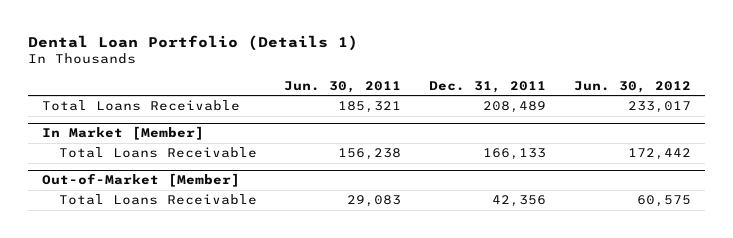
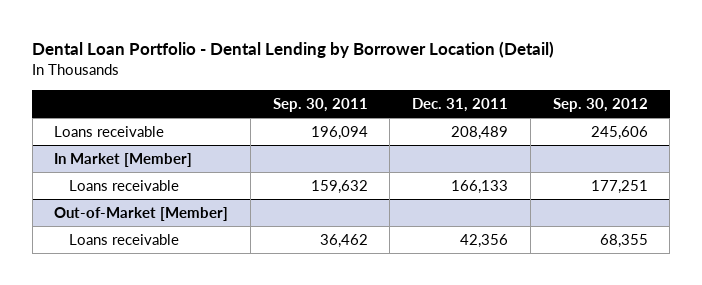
[27,34,358,51] Dental Loan Portfolio (Details 1) -> [32,41,555,59] Dental Loan Portfolio - Dental Lending by Borrower Location (Detail)
[284,80,402,93] Jun. 30, 2011 -> none
[573,80,691,93] Jun. 30, 2012 -> none
none -> [272,98,368,113] Sep. 30, 2011
none -> [552,98,648,113] Sep. 30, 2012
[41,100,240,112] Total Loans Receivable -> [54,125,165,137] Loans receivable
[58,147,257,159] Total Loans Receivable -> [68,179,179,191] Loans receivable
[58,194,257,206] Total Loans Receivable -> [68,233,179,245] Loans receivable

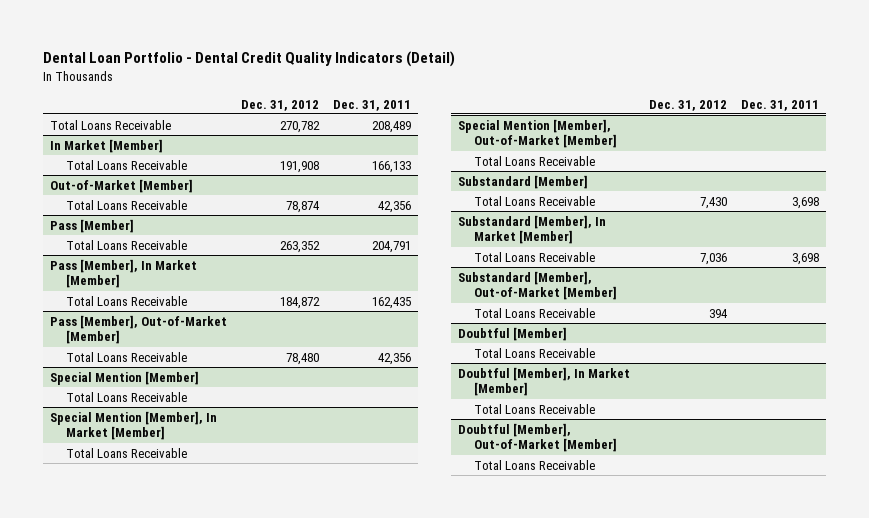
[32,41,555,59] Dental Loan Portfolio - Dental Lending by Borrower Location (Detail) -> [42,51,455,68] Dental Loan Portfolio - Dental Credit Quality Indicators (Detail)
[272,98,368,113] Sep. 30, 2011 -> none
[552,98,648,113] Sep. 30, 2012 -> none
none -> [240,99,319,111] Dec. 31, 2012
[54,125,165,137] Loans receivable -> [49,119,171,130] Total Loans Receivable
[68,179,179,191] Loans receivable -> [66,159,188,170] Total Loans Receivable
[68,233,179,245] Loans receivable -> [66,199,188,210] Total Loans Receivable
none -> [49,218,134,233] Pass [Member]
none -> [66,239,188,250] Total Loans Receivable
none -> [49,258,197,289] Pass [Member], In Market [Member]
none -> [66,295,188,306] Total Loans Receivable
none -> [49,314,227,345] Pass [Member], Out-of-Market [Member]
none -> [66,351,188,362] Total Loans Receivable
none -> [49,370,199,385] Special Mention [Member]
none -> [66,391,188,402] Total Loans Receivable
none -> [49,410,217,441] Special Mention [Member], In Market [Member]
none -> [66,447,188,458] Total Loans Receivable
none -> [457,118,617,149] Special Mention [Member], Out-of-Market [Member]
none -> [473,155,595,166] Total Loans Receivable
none -> [457,174,588,189] Substandard [Member]
none -> [473,195,595,206] Total Loans Receivable
none -> [457,214,606,245] Substandard [Member], In Market [Member]
none -> [473,251,595,262] Total Loans Receivable
none -> [457,270,617,301] Substandard [Member], Out-of-Market [Member]
none -> [473,307,595,318] Total Loans Receivable
none -> [457,326,567,341] Doubtful [Member]
none -> [473,347,595,358] Total Loans Receivable
none -> [457,366,630,397] Doubtful [Member], In Market [Member]
none -> [473,403,595,414] Total Loans Receivable
none -> [457,422,617,453] Doubtful [Member], Out-of-Market [Member]
none -> [473,459,595,470] Total Loans Receivable

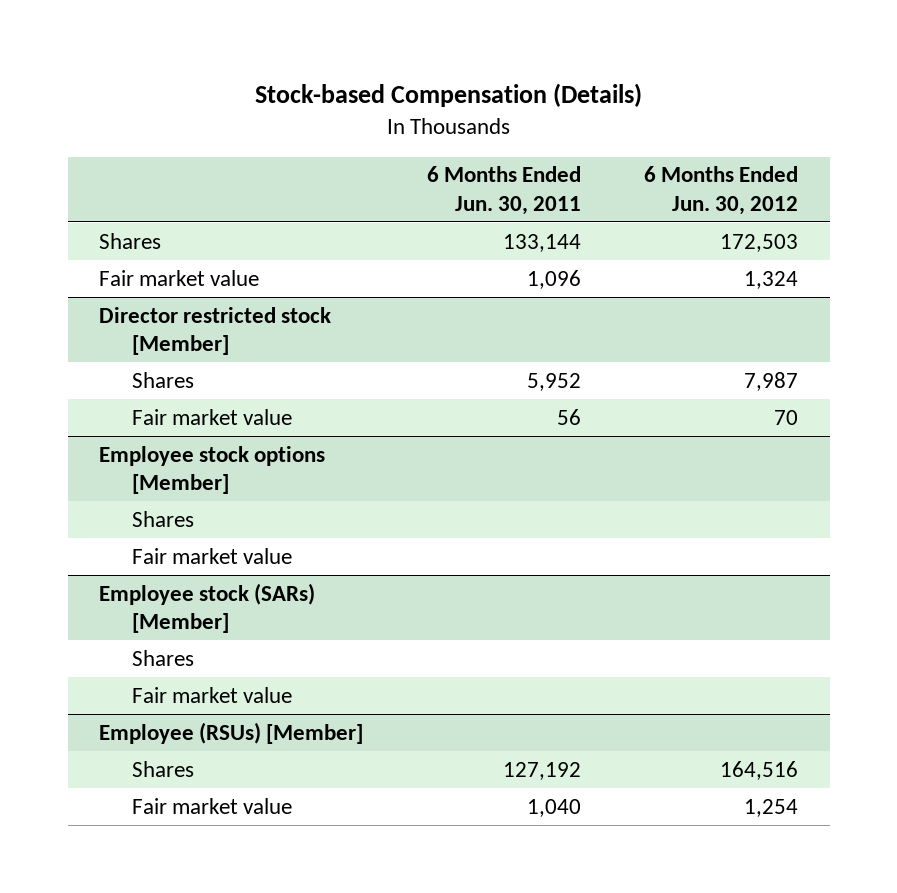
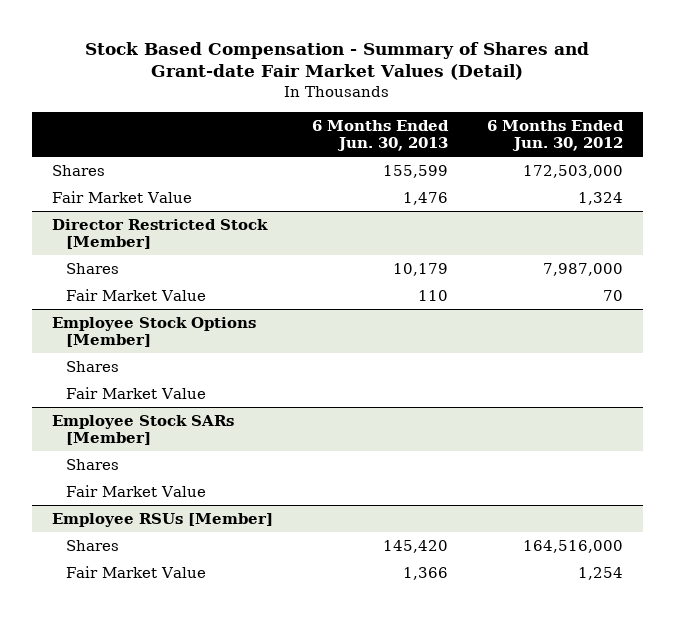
[254,82,642,107] Stock-based Compensation (Details) -> [85,41,590,81] Stock Based Compensation - Summary of Shares and Grant-date Fair Market Values (Detail)
[426,166,581,215] 6 Months Ended Jun. 30, 2011 -> none
none -> [311,119,449,151] 6 Months Ended Jun. 30, 2013
[719,233,798,252] 172,503 -> [523,164,624,178] 172,503,000
[99,269,260,286] Fair market value -> [51,190,192,203] Fair Market Value
[99,306,332,356] Director restricted stock [Member] -> [51,218,268,250] Director Restricted Stock [Member]
[743,371,798,391] 7,987 -> [543,262,624,276] 7,987,000
[131,408,292,425] Fair market value -> [65,288,206,301] Fair Market Value
[99,445,326,495] Employee stock options [Member] -> [51,316,256,348] Employee Stock Options [Member]
[131,547,292,564] Fair market value -> [65,386,206,399] Fair Market Value
[99,582,316,634] Employee stock (SARs) [Member] -> [51,414,234,446] Employee Stock SARs [Member]
[131,686,292,703] Fair market value -> [65,484,206,497] Fair Market Value
[99,721,364,744] Employee (RSUs) [Member] -> [51,512,273,527] Employee RSUs [Member]
[719,760,798,780] 164,516 -> [523,539,624,553] 164,516,000
[131,797,292,814] Fair market value -> [65,565,206,578] Fair Market Value

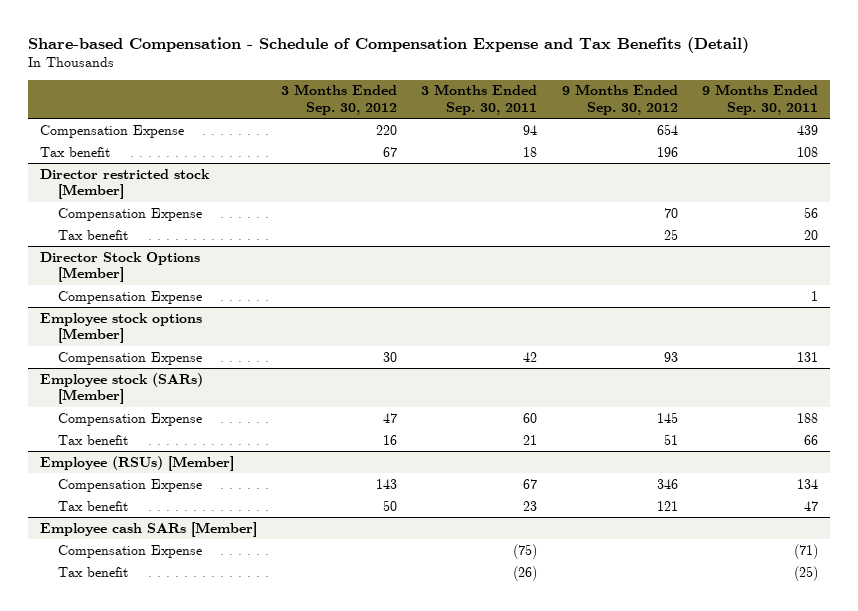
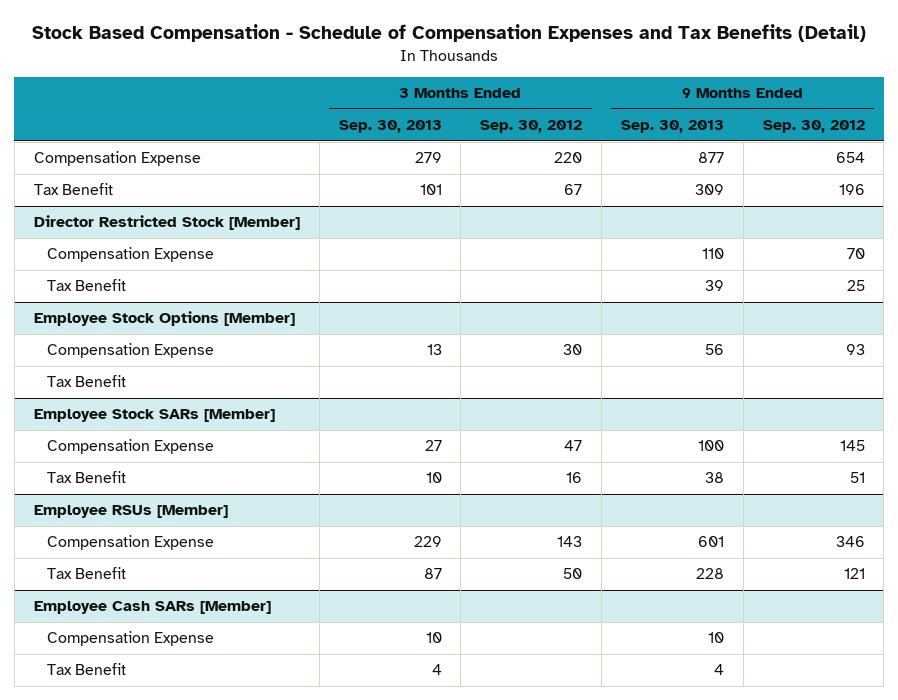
[27,36,749,53] Share-based Compensation - Schedule of Compensation Expense and Tax Benefits (Detail) -> [32,24,867,43] Stock Based Compensation - Schedule of Compensation Expenses and Tax Benefits (Detail)
[421,84,538,116] 3 Months Ended Sep. 30, 2011 -> none
[701,84,818,116] 9 Months Ended Sep. 30, 2011 -> none
none -> [338,120,442,134] Sep. 30, 2013
none -> [620,120,724,134] Sep. 30, 2013
[40,146,111,157] Tax benefit -> [33,183,113,196] Tax Benefit
[40,168,211,200] Director restricted stock [Member] -> [33,215,300,231] Director Restricted Stock [Member]
[40,251,201,283] Director Stock Options [Member] -> none
[58,290,203,304] Compensation Expense -> none
[58,229,129,240] Tax benefit -> [47,279,127,292] Tax Benefit
[40,312,203,344] Employee stock options [Member] -> [33,311,295,327] Employee Stock Options [Member]
none -> [47,375,127,388] Tax Benefit
[40,372,204,405] Employee stock (SARs) [Member] -> [33,409,275,423] Employee Stock SARs [Member]
[58,434,129,445] Tax benefit -> [47,471,127,484] Tax Benefit
[40,455,235,471] Employee (RSUs) [Member] -> [33,505,228,519] Employee RSUs [Member]
[58,500,129,511] Tax benefit -> [47,567,127,580] Tax Benefit
[40,521,258,537] Employee cash SARs [Member] -> [33,601,271,615] Employee Cash SARs [Member]
[58,566,129,577] Tax benefit -> [47,663,127,676] Tax Benefit

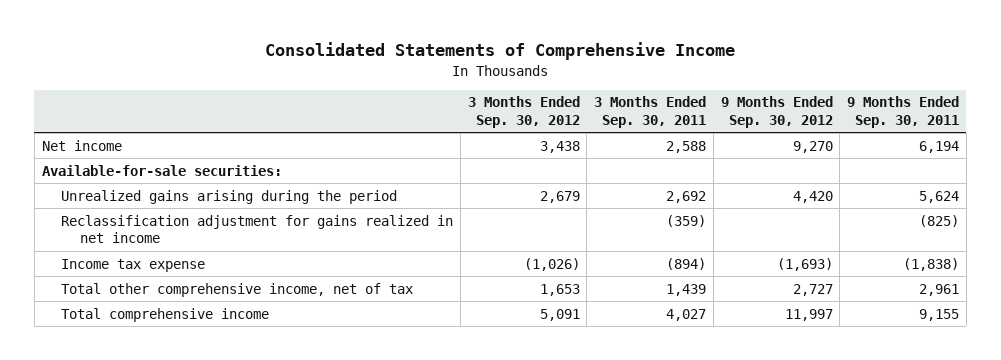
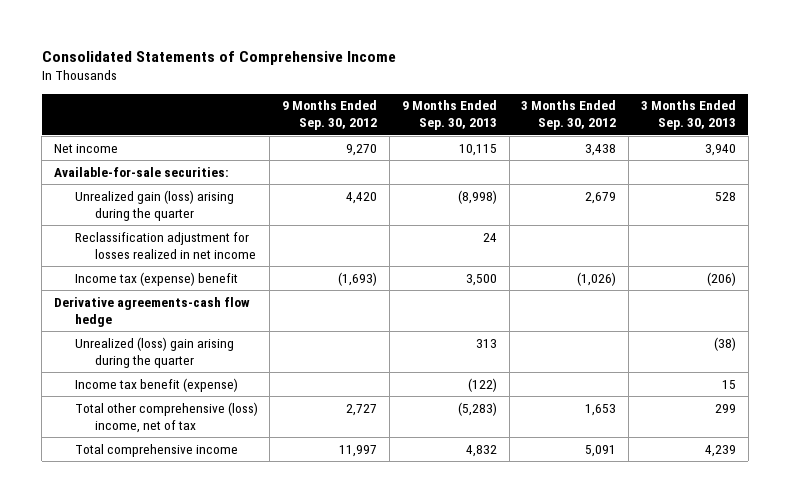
[594,96,707,129] 3 Months Ended Sep. 30, 2011 -> none
[847,96,960,129] 9 Months Ended Sep. 30, 2011 -> none
none -> [401,100,497,131] 9 Months Ended Sep. 30, 2013
none -> [640,100,736,131] 3 Months Ended Sep. 30, 2013
[61,189,398,204] Unrealized gains arising during the period -> [74,189,234,221] Unrealized gain (loss) arising during the quarter
[61,214,454,244] Reclassification adjustment for gains realized in net income -> [74,231,257,259] Reclassification adjustment for losses realized in net income
[61,258,206,272] Income tax expense -> [74,271,238,286] Income tax (expense) benefit
none -> [54,296,251,327] Derivative agreements-cash flow hedge
none -> [74,336,234,368] Unrealized (loss) gain arising during the quarter
none -> [74,377,238,392] Income tax benefit (expense)
[61,282,414,297] Total other comprehensive income, net of tax -> [74,401,258,433] Total other comprehensive (loss) income, net of tax

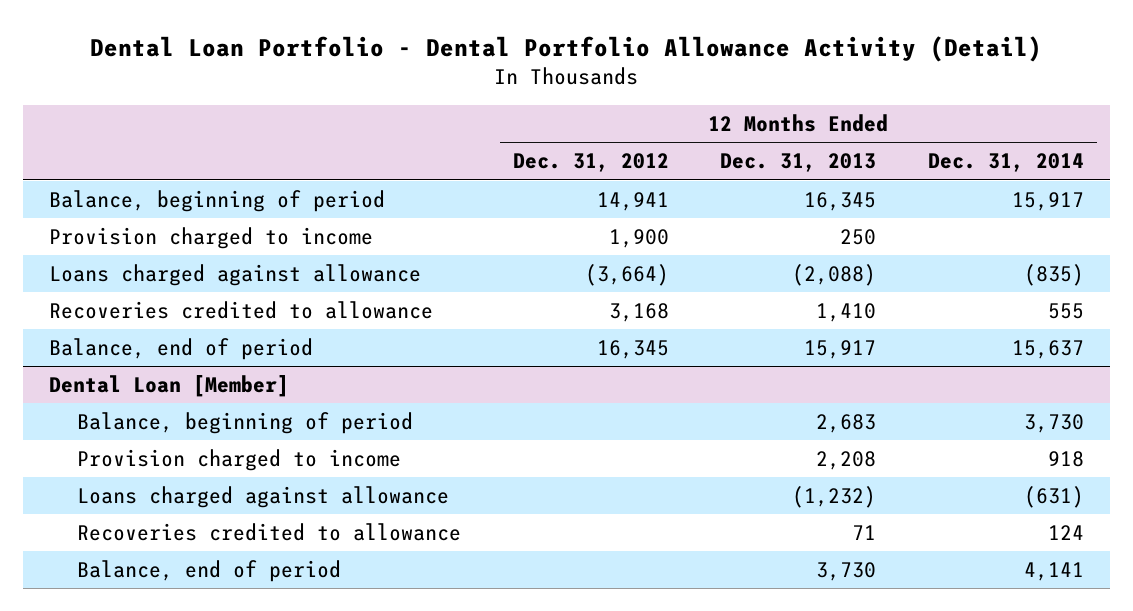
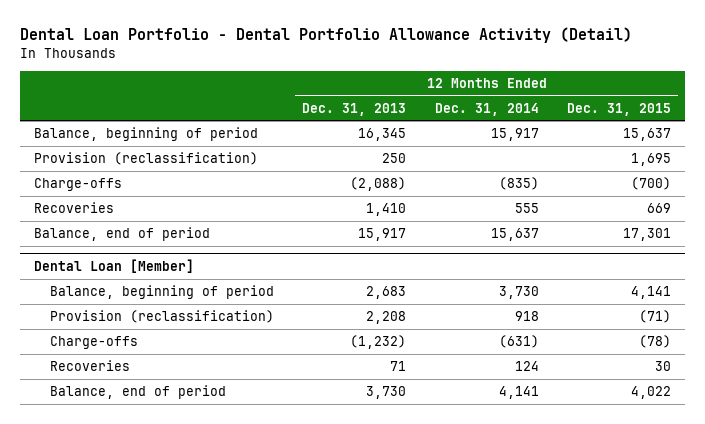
[512,153,669,173] Dec. 31, 2012 -> none
none -> [566,102,671,116] Dec. 31, 2015
[48,226,373,249] Provision charged to income -> [34,152,259,166] Provision (reclassification)
[48,263,421,286] Loans charged against allowance -> [34,178,123,192] Charge-offs
[48,300,433,319] Recoveries credited to allowance -> [34,202,115,214] Recoveries
[77,448,402,471] Provision charged to income -> [50,310,275,324] Provision (reclassification)
[77,485,450,508] Loans charged against allowance -> [50,336,139,350] Charge-offs
[77,522,462,541] Recoveries credited to allowance -> [50,360,131,372] Recoveries

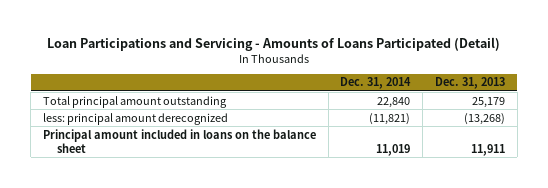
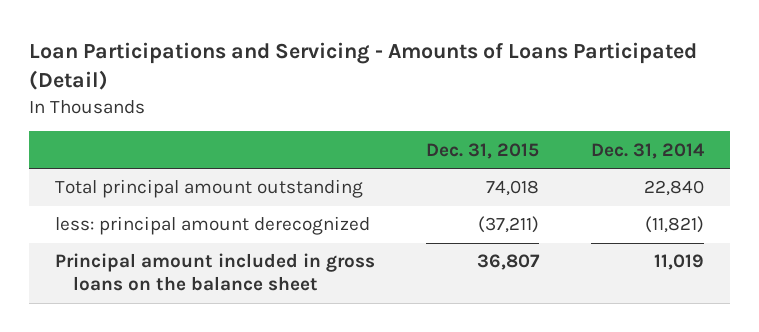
[434,77,505,90] Dec. 31, 2013 -> none
none -> [426,142,540,159] Dec. 31, 2015
[42,128,316,153] Principal amount included in loans on the balance sheet -> [54,253,375,292] Principal amount included in gross loans on the balance sheet

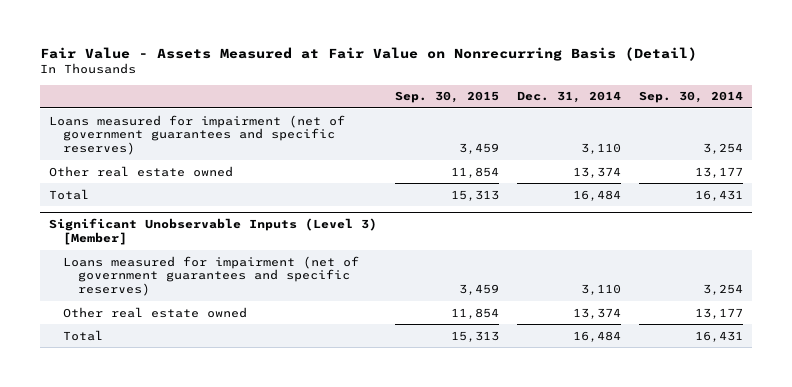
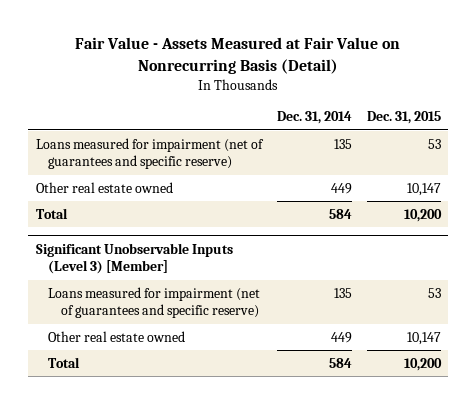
[394,91,499,104] Sep. 30, 2015 -> none
[638,91,743,104] Sep. 30, 2014 -> none
none -> [366,111,441,125] Dec. 31, 2015
[48,114,345,156] Loans measured for impairment (net of government guarantees and specific reserves) -> [35,137,264,170] Loans measured for impairment (net of guarantees and specific reserve)
[580,143,621,155] 3,110 -> [333,138,352,149] 135
[572,166,621,178] 13,374 -> [330,182,352,194] 449
[572,189,621,201] 16,484 -> [328,208,352,219] 584
[63,255,360,297] Loans measured for impairment (net of government guarantees and specific reserves) -> [48,286,261,319] Loans measured for impairment (net of guarantees and specific reserve)
[580,284,621,296] 3,110 -> [333,287,352,298] 135
[572,307,621,319] 13,374 -> [330,331,352,343] 449
[572,330,621,342] 16,484 -> [328,357,352,368] 584

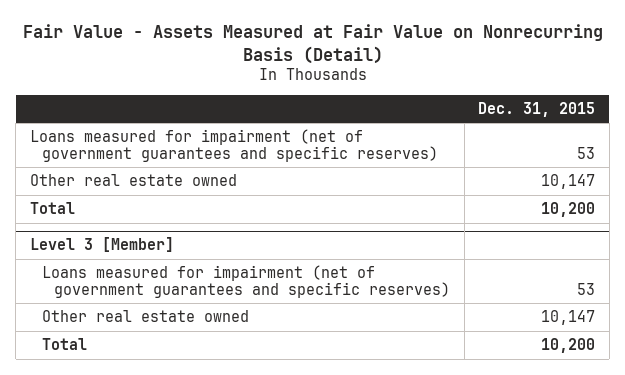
[276,111,352,125] Dec. 31, 2014 -> none
[35,137,264,170] Loans measured for impairment (net of guarantees and specific reserve) -> [29,129,439,162] Loans measured for impairment (net of government guarantees and specific reserves)
[35,242,233,275] Significant Unobservable Inputs (Level 3) [Member] -> [29,237,174,253] Level 3 [Member]
[48,286,261,319] Loans measured for impairment (net of guarantees and specific reserve) -> [42,265,451,298] Loans measured for impairment (net of government guarantees and specific reserves)

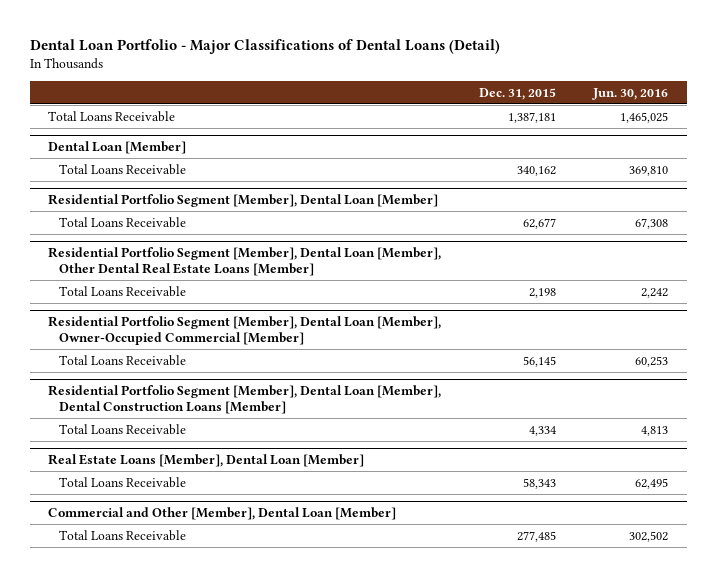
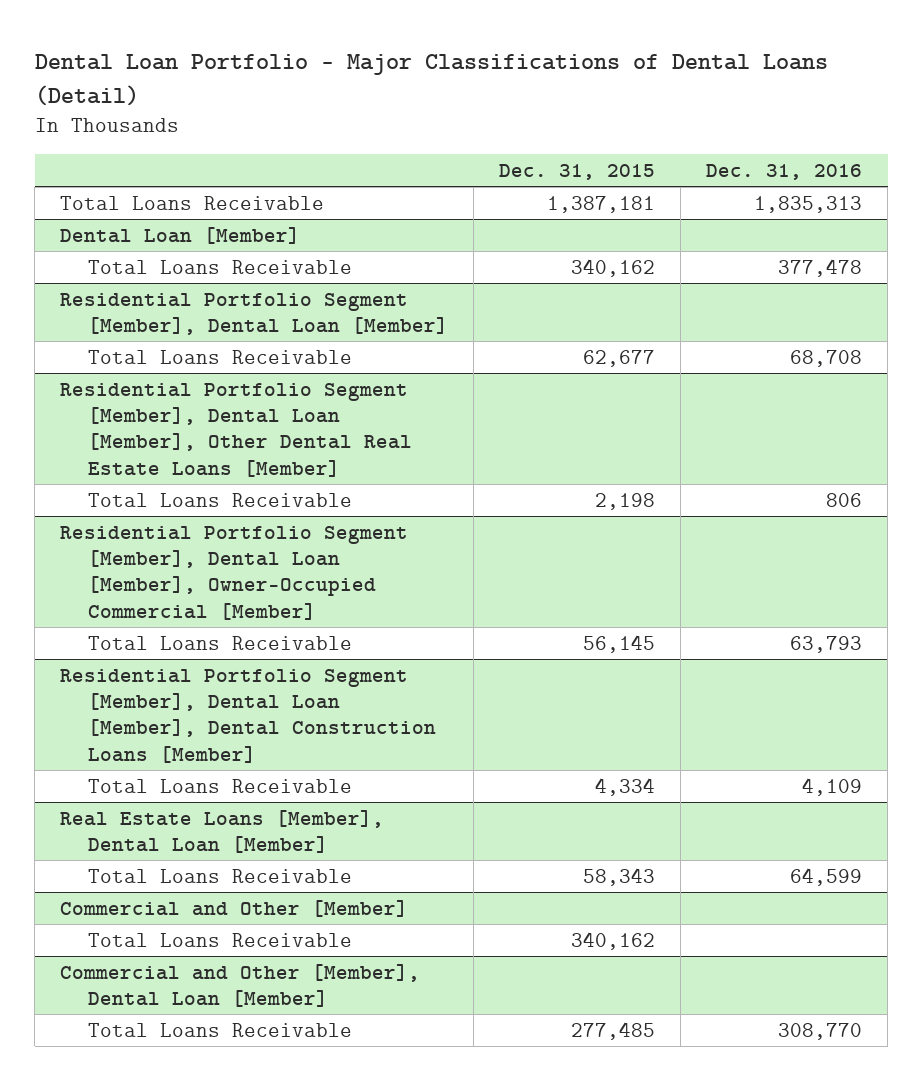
[592,88,669,101] Jun. 30, 2016 -> none
none -> [706,163,863,180] Dec. 31, 2016
none -> [60,899,409,917] Commercial and Other [Member]
none -> [87,932,352,947] Total Loans Receivable

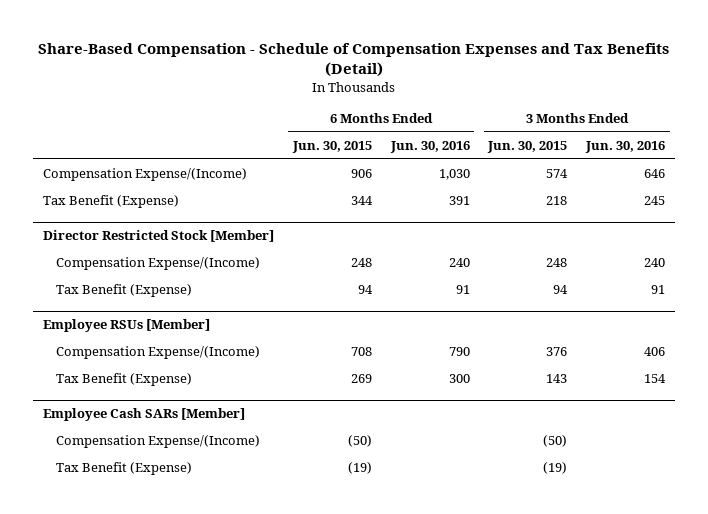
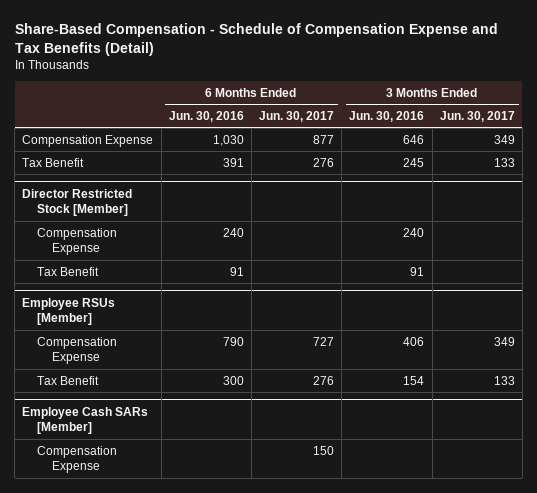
[38,42,670,78] Share-Based Compensation - Schedule of Compensation Expenses and Tax Benefits (Detail) -> [14,22,498,56] Share-Based Compensation - Schedule of Compensation Expense and Tax Benefits (Detail)
[291,141,372,154] Jun. 30, 2015 -> none
[487,141,568,154] Jun. 30, 2015 -> none
none -> [259,111,335,123] Jun. 30, 2017
none -> [439,111,515,123] Jun. 30, 2017
[42,168,247,182] Compensation Expense/(Income) -> [22,134,154,147] Compensation Expense
[42,195,179,209] Tax Benefit (Expense) -> [22,157,85,167] Tax Benefit
[56,257,261,271] Compensation Expense/(Income) -> [37,227,118,256] Compensation Expense
[56,284,193,298] Tax Benefit (Expense) -> [37,266,100,276] Tax Benefit
[56,346,261,360] Compensation Expense/(Income) -> [37,336,118,365] Compensation Expense
[56,373,193,387] Tax Benefit (Expense) -> [37,375,100,385] Tax Benefit
[56,462,193,476] Tax Benefit (Expense) -> none
[56,435,261,449] Compensation Expense/(Income) -> [37,445,118,474] Compensation Expense

